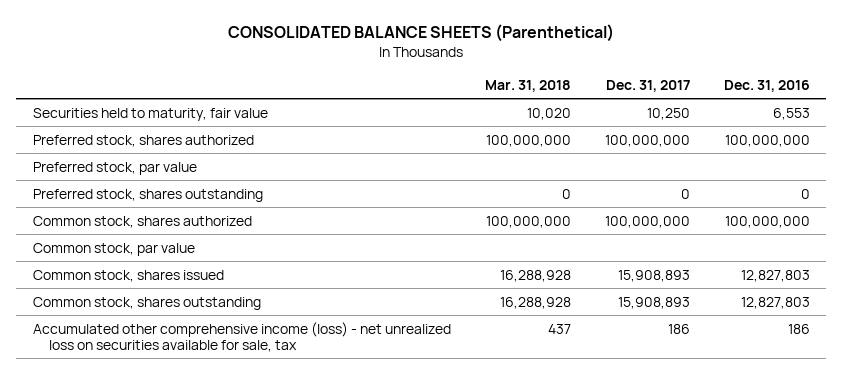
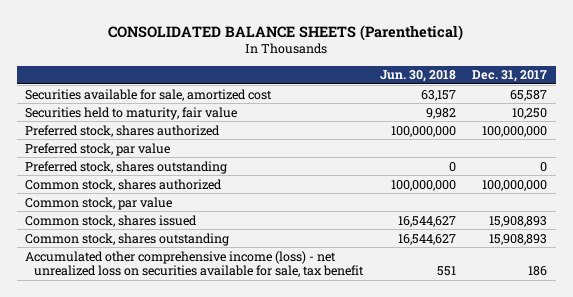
[485,80,572,93] Mar. 31, 2018 -> none
[723,80,810,93] Dec. 31, 2016 -> none
none -> [379,70,456,83] Jun. 30, 2018
none -> [25,88,273,101] Securities available for sale, amortized cost
[33,321,452,353] Accumulated other comprehensive income (loss) - net unrealized loss on securities available for sale, tax -> [25,250,365,278] Accumulated other comprehensive income (loss) - net unrealized loss on securities available for sale, tax benefit

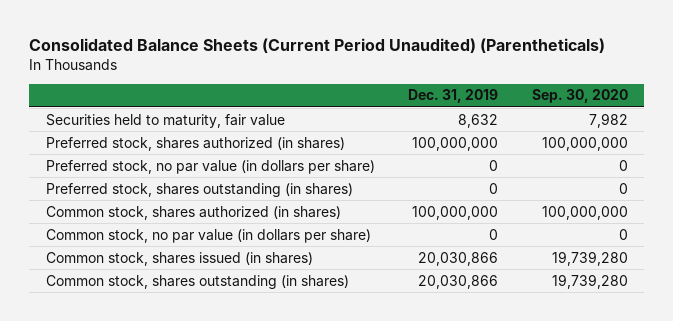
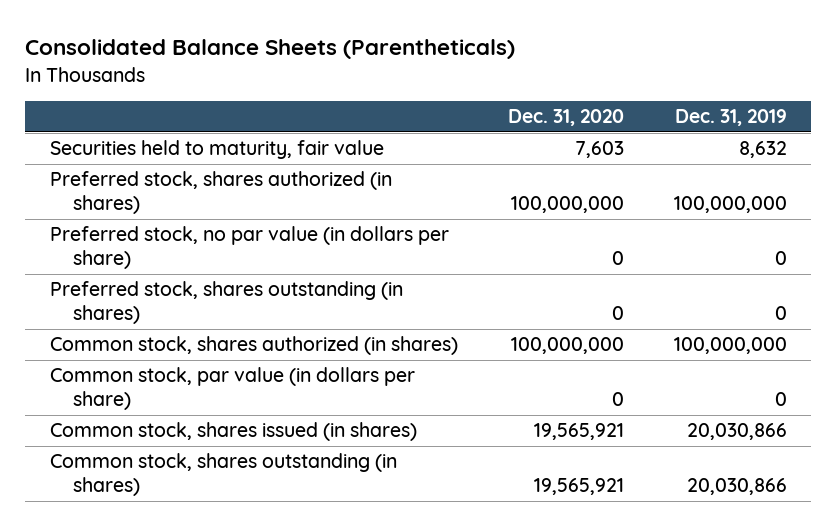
[29,37,606,53] Consolidated Balance Sheets (Current Period Unaudited) (Parentheticals) -> [25,39,516,60] Consolidated Balance Sheets (Parentheticals)
[531,89,628,104] Sep. 30, 2020 -> none
none -> [507,109,624,127] Dec. 31, 2020
[45,228,371,243] Common stock, no par value (in dollars per share) -> [49,367,415,411] Common stock, par value (in dollars per share)

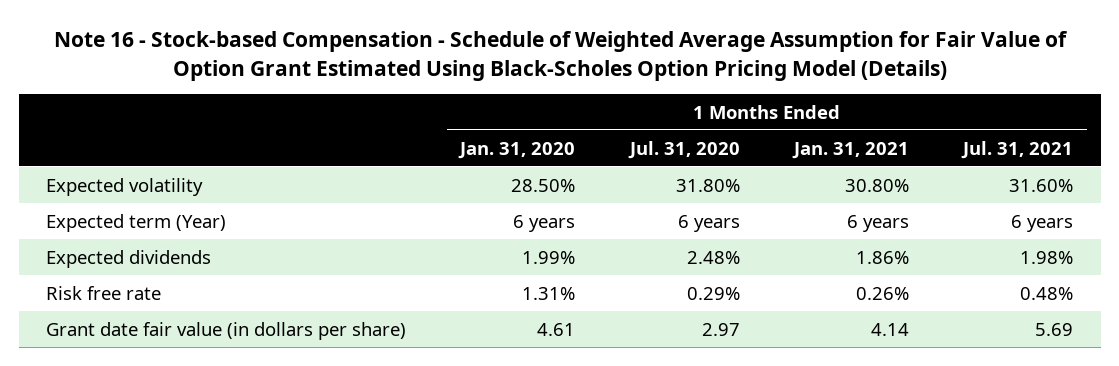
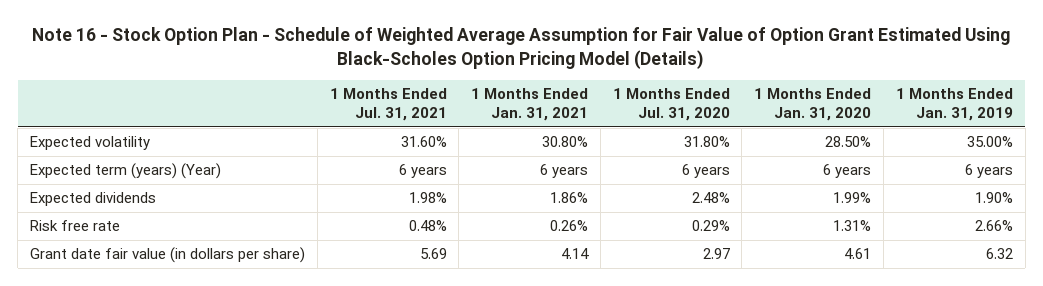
[53,31,1068,81] Note 16 - Stock-based Compensation - Schedule of Weighted Average Assumption for Fair Value of Option Grant Estimated Using Black-Scholes Option Pricing Model (Details) -> [32,27,1011,69] Note 16 - Stock Option Plan - Schedule of Weighted Average Assumption for Fair Value of Option Grant Estimated Using Black-Scholes Option Pricing Model (Details)
none -> [895,87,1013,122] 1 Months Ended Jan. 31, 2019
[45,213,226,232] Expected term (Year) -> [29,163,221,180] Expected term (years) (Year)

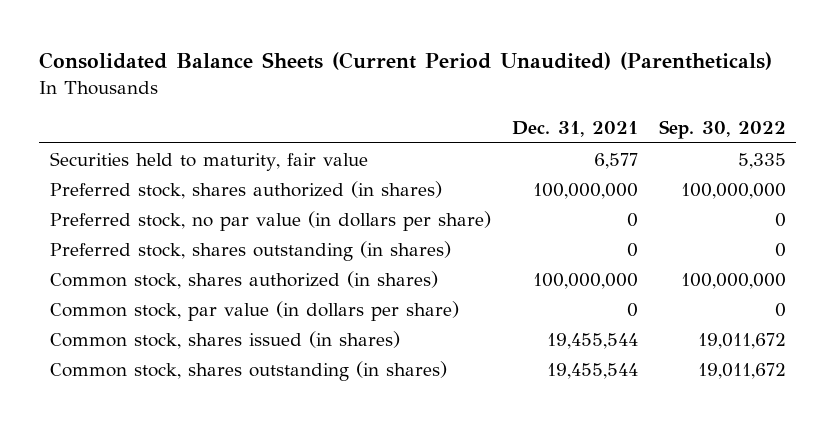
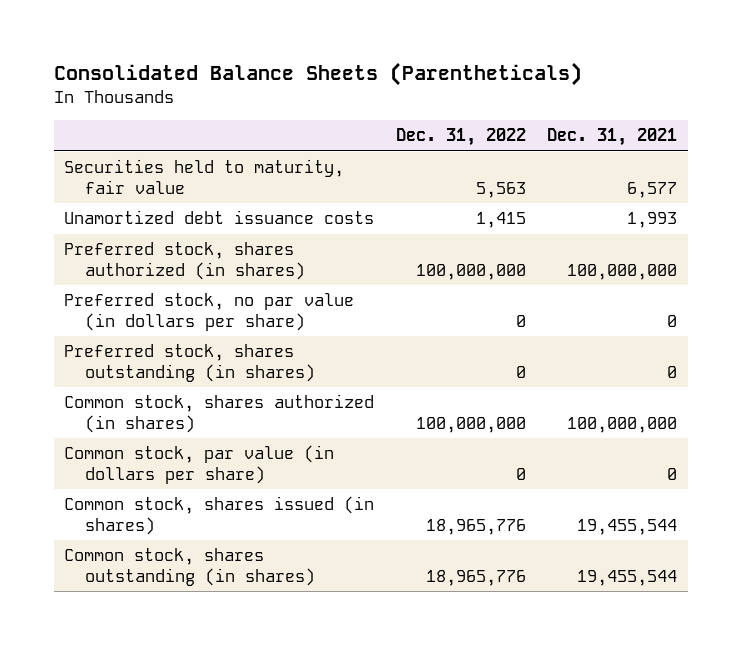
[39,52,773,71] Consolidated Balance Sheets (Current Period Unaudited) (Parentheticals) -> [53,61,582,86] Consolidated Balance Sheets (Parentheticals)
[658,120,786,140] Sep. 30, 2022 -> none
none -> [395,128,526,147] Dec. 31, 2022
none -> [64,210,375,225] Unamortized debt issuance costs

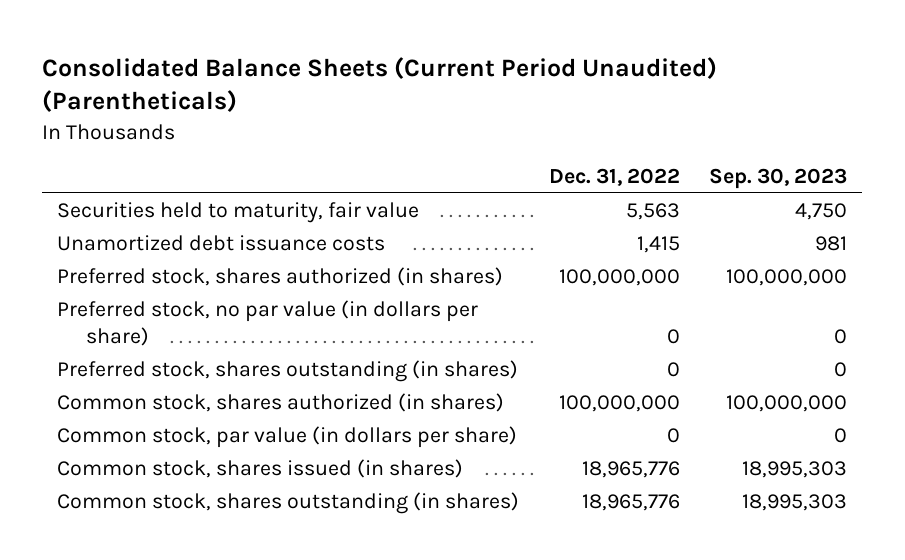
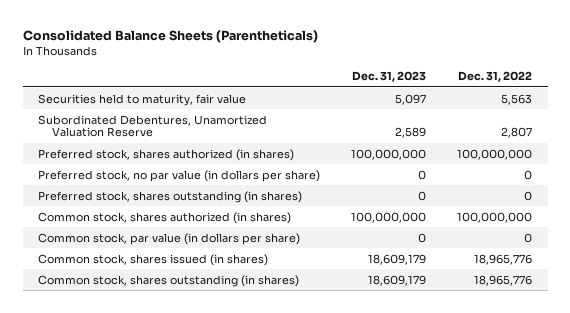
[42,56,718,113] Consolidated Balance Sheets (Current Period Unaudited) (Parentheticals) -> [22,29,318,43] Consolidated Balance Sheets (Parentheticals)
[709,168,848,190] Sep. 30, 2023 -> none
none -> [352,71,427,83] Dec. 31, 2023
[57,235,386,252] Unamortized debt issuance costs -> none
none -> [38,114,268,138] Subordinated Debentures, Unamortized Valuation Reserve

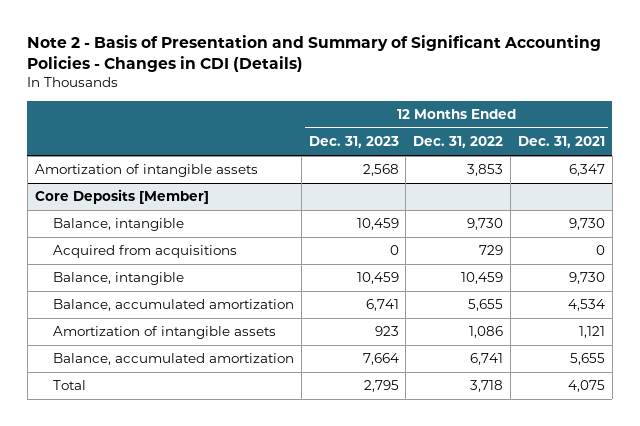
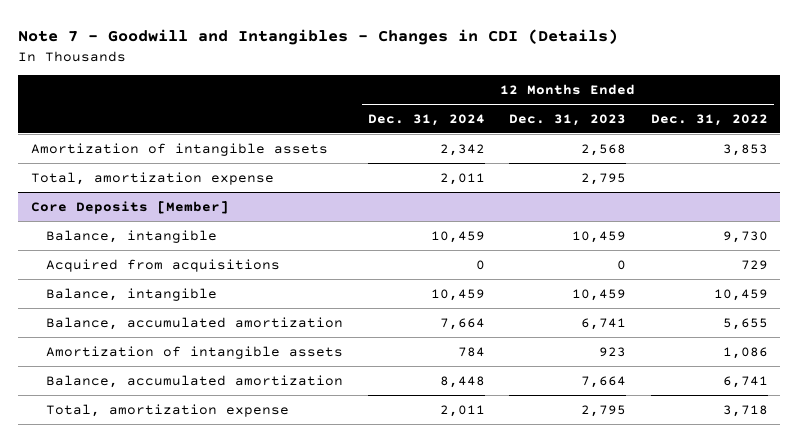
[27,35,602,73] Note 2 - Basis of Presentation and Summary of Significant Accounting Policies - Changes in CDI (Details) -> [18,29,619,46] Note 7 - Goodwill and Intangibles - Changes in CDI (Details)
[517,136,605,149] Dec. 31, 2021 -> none
none -> [367,113,485,126] Dec. 31, 2024
none -> [30,171,274,185] Total, amortization expense
[53,380,87,391] Total -> [46,403,290,417] Total, amortization expense

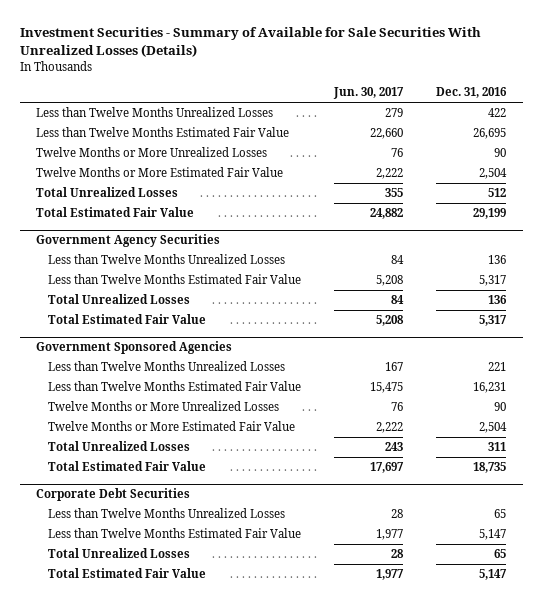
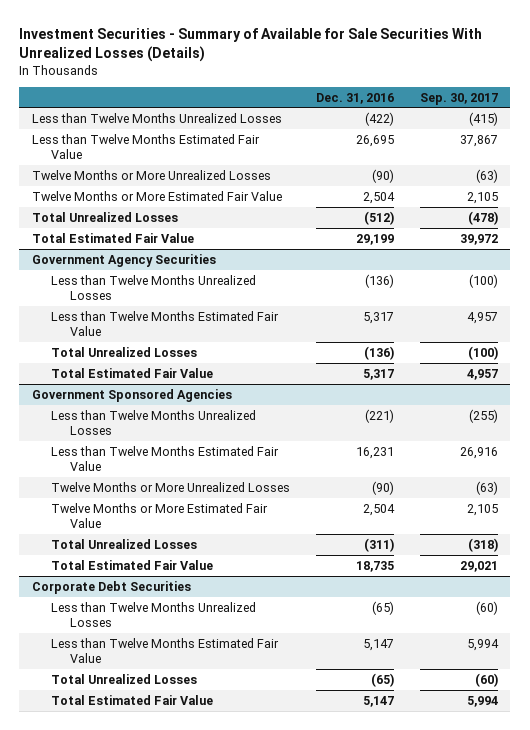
[333,87,405,100] Jun. 30, 2017 -> none
none -> [419,92,498,105] Sep. 30, 2017
[488,108,507,118] 422 -> [364,111,394,126] (422)
[494,148,507,158] 90 -> [371,168,394,183] (90)
[488,188,507,198] 512 -> [363,210,394,225] (512)
[488,255,507,265] 136 -> [364,273,394,288] (136)
[488,295,508,305] 136 -> [363,345,394,360] (136)
[488,362,507,372] 221 -> [364,408,394,423] (221)
[494,402,507,412] 90 -> [371,480,394,495] (90)
[488,442,507,452] 311 -> [363,537,394,552] (311)
[494,509,507,519] 65 -> [371,600,394,615] (65)
[494,549,507,559] 65 -> [370,672,394,687] (65)

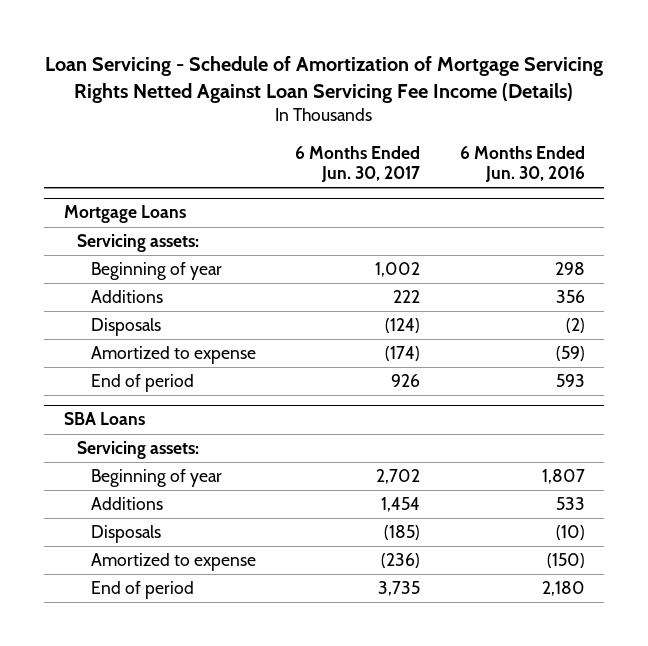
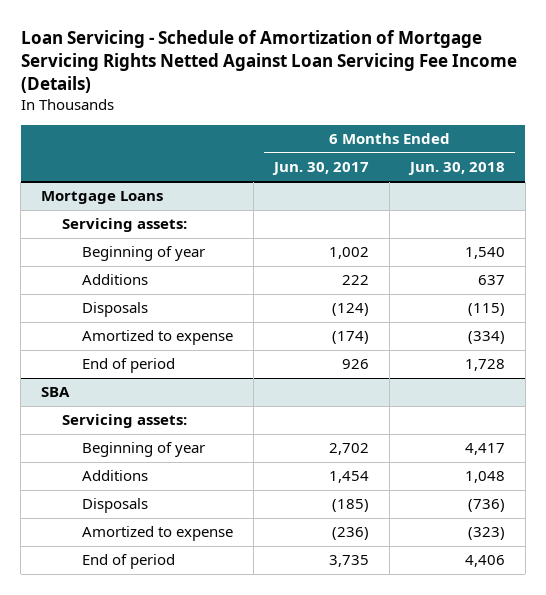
[459,146,585,183] 6 Months Ended Jun. 30, 2016 -> none
none -> [407,162,505,176] Jun. 30, 2018
[63,412,145,426] SBA Loans -> [41,387,71,398] SBA

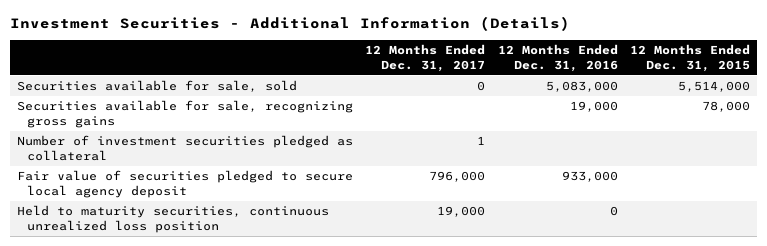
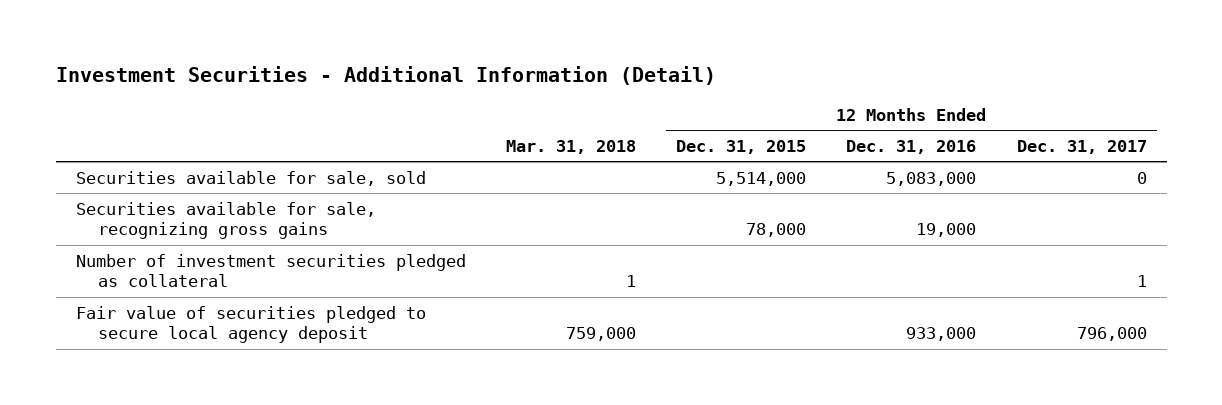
[10,16,571,32] Investment Securities - Additional Information (Details) -> [55,66,716,86] Investment Securities - Additional Information (Detail)
none -> [505,140,636,155] Mar. 31, 2018
[16,205,329,233] Held to maturity securities, continuous unrealized loss position -> none

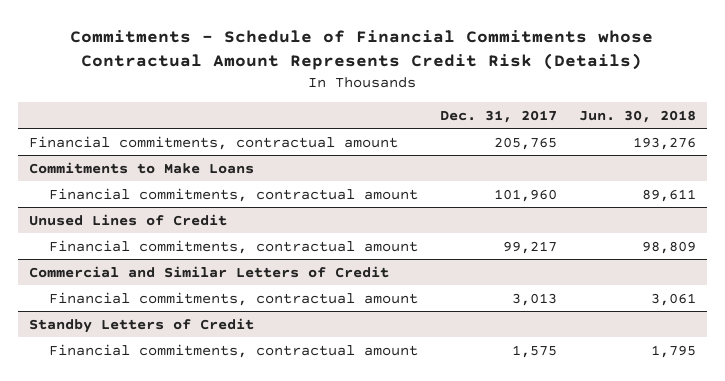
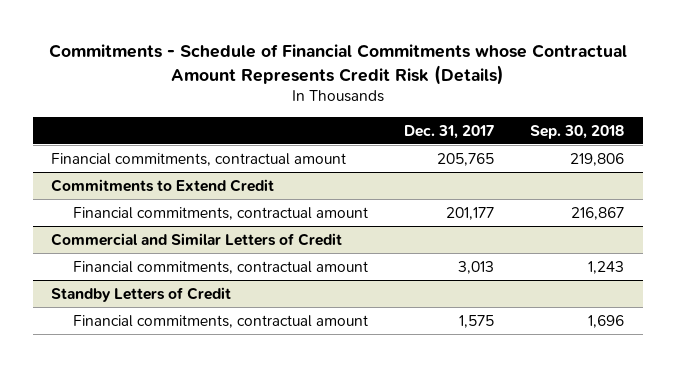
[578,109,696,123] Jun. 30, 2018 -> none
none -> [530,124,625,139] Sep. 30, 2018
[28,213,227,226] Unused Lines of Credit -> none
[49,239,419,254] Financial commitments, contractual amount -> none
[28,161,254,174] Commitments to Make Loans -> [50,178,274,192] Commitments to Extend Credit
[493,188,557,202] 101,960 -> [446,206,495,220] 201,177

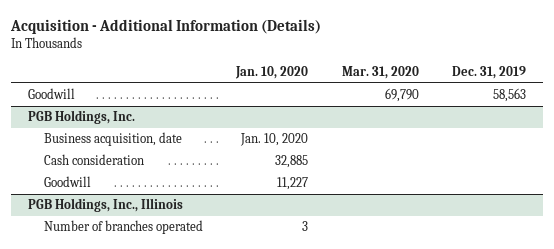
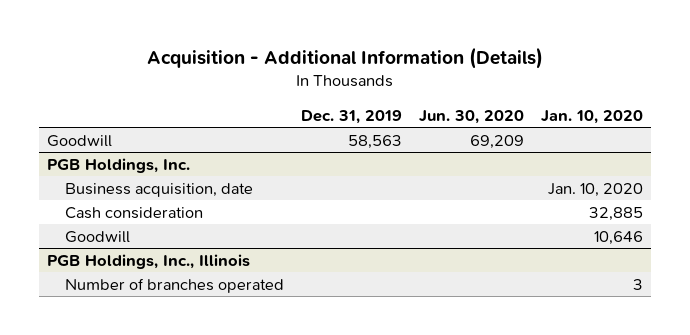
[341,66,419,80] Mar. 31, 2020 -> none
none -> [418,109,524,124] Jun. 30, 2020
[277,177,309,191] 11,227 -> [593,230,643,245] 10,646

